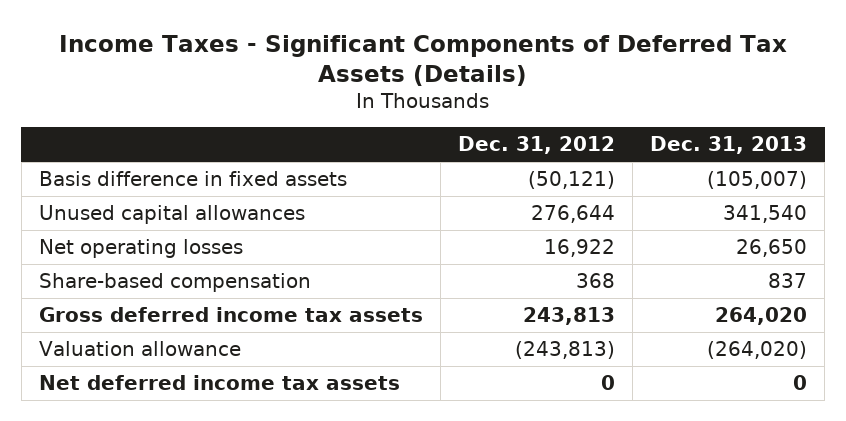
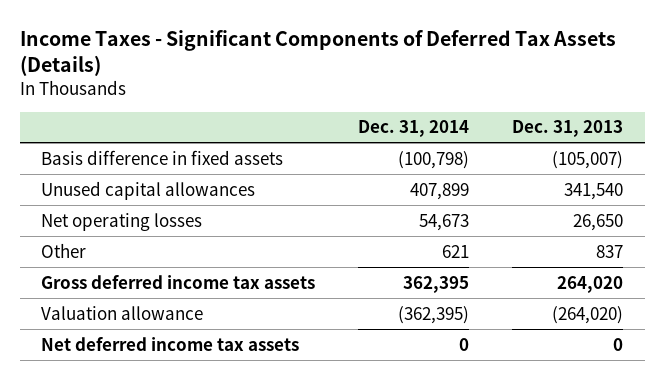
[458,136,616,155] Dec. 31, 2012 -> none
none -> [358,120,470,138] Dec. 31, 2014
[38,273,311,293] Share-based compensation -> [41,242,87,258] Other

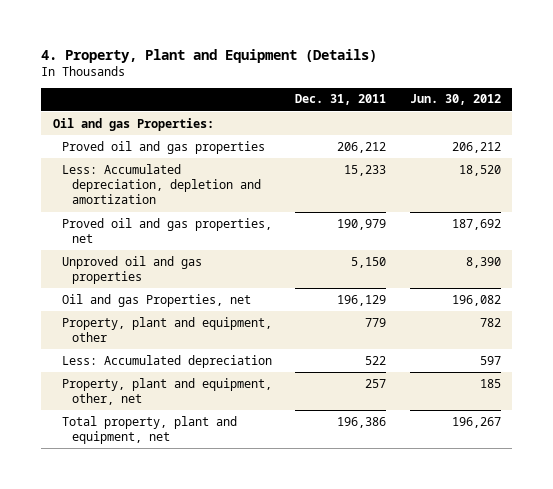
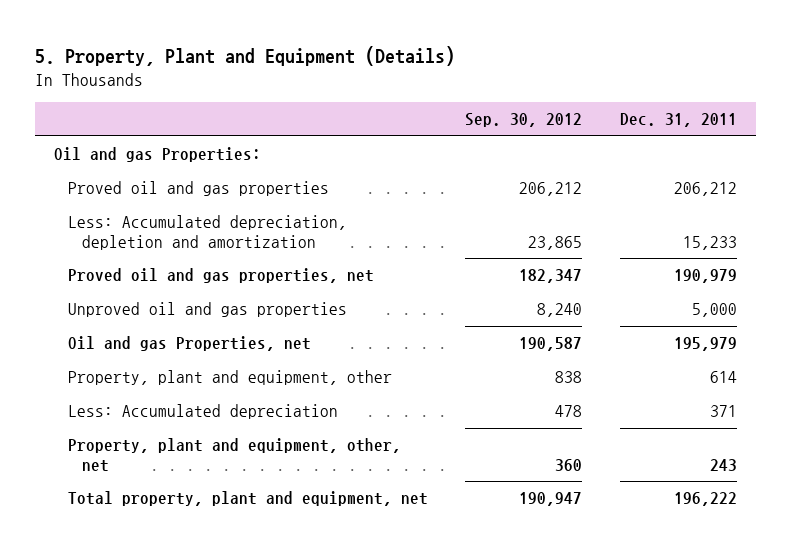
[41,48,378,63] 4. Property, Plant and Equipment (Details) -> [35,45,456,66] 5. Property, Plant and Equipment (Details)
[409,94,501,106] Jun. 30, 2012 -> none
none -> [465,113,583,128] Sep. 30, 2012
[351,256,387,268] 5,150 -> [692,303,738,318] 5,000
[337,294,387,306] 196,129 -> [674,337,738,352] 195,979
[365,317,387,327] 779 -> [710,371,738,384] 614
[365,355,387,365] 522 -> [710,405,738,418] 371
[365,378,387,388] 257 -> [710,459,738,472] 243
[337,416,387,428] 196,386 -> [674,492,738,507] 196,222

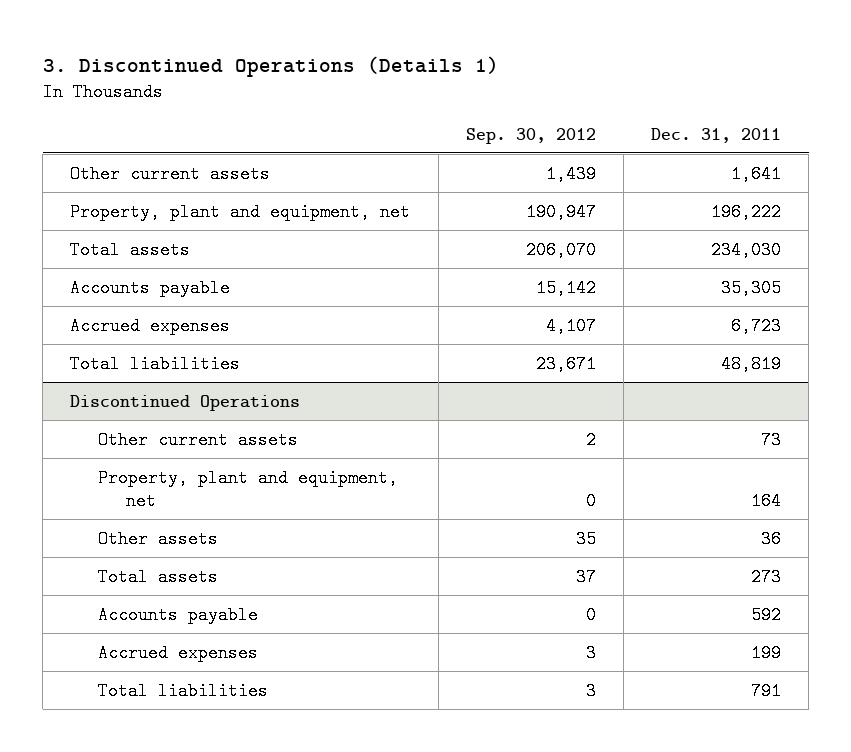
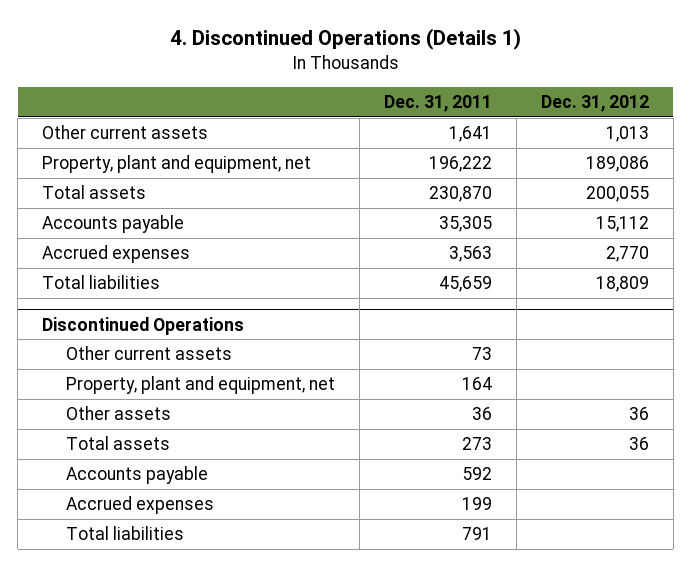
[42,55,499,77] 3. Discontinued Operations (Details 1) -> [169,28,521,51] 4. Discontinued Operations (Details 1)
[465,127,596,144] Sep. 30, 2012 -> none
none -> [540,95,649,113] Dec. 31, 2012
[711,240,782,259] 234,030 -> [428,186,492,203] 230,870
[731,316,782,335] 6,723 -> [448,246,492,263] 3,563
[721,354,782,373] 48,819 -> [438,276,492,293] 45,659

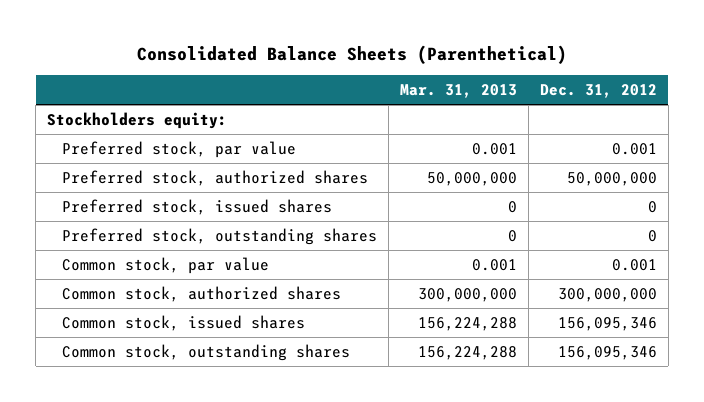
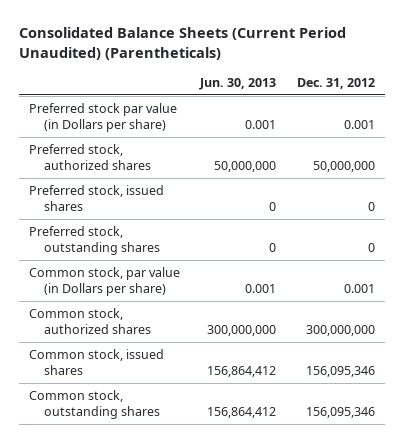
[137,44,568,64] Consolidated Balance Sheets (Parenthetical) -> [18,27,346,60] Consolidated Balance Sheets (Current Period Unaudited) (Parentheticals)
[399,84,517,99] Mar. 31, 2013 -> none
none -> [199,77,277,90] Jun. 30, 2013
[47,111,228,129] Stockholders equity: -> none
[62,140,297,158] Preferred stock, par value -> [28,102,177,132] Preferred stock par value (in Dollars per share)
[62,256,270,274] Common stock, par value -> [28,266,180,296] Common stock, par value (in Dollars per share)

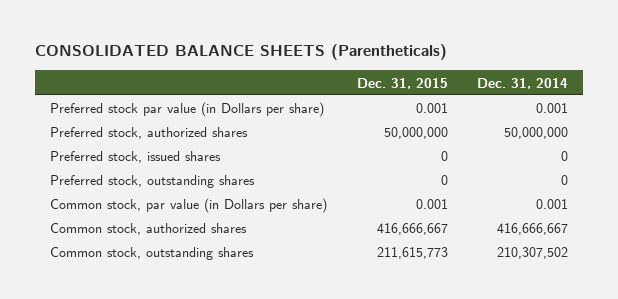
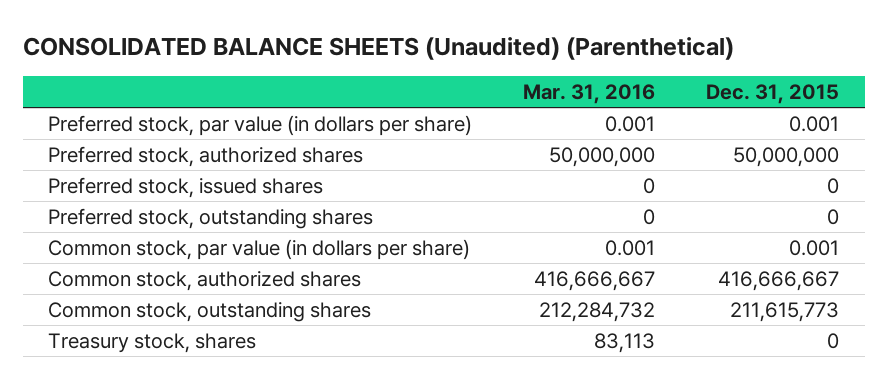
[34,44,447,61] CONSOLIDATED BALANCE SHEETS (Parentheticals) -> [23,37,735,61] CONSOLIDATED BALANCE SHEETS (Unaudited) (Parenthetical)
[477,77,569,89] Dec. 31, 2014 -> none
none -> [523,83,656,104] Mar. 31, 2016
[49,102,324,118] Preferred stock par value (in Dollars per share) -> [48,114,473,136] Preferred stock, par value (in dollars per share)
[49,198,327,214] Common stock, par value (in Dollars per share) -> [48,238,471,260] Common stock, par value (in dollars per share)
none -> [48,332,257,353] Treasury stock, shares

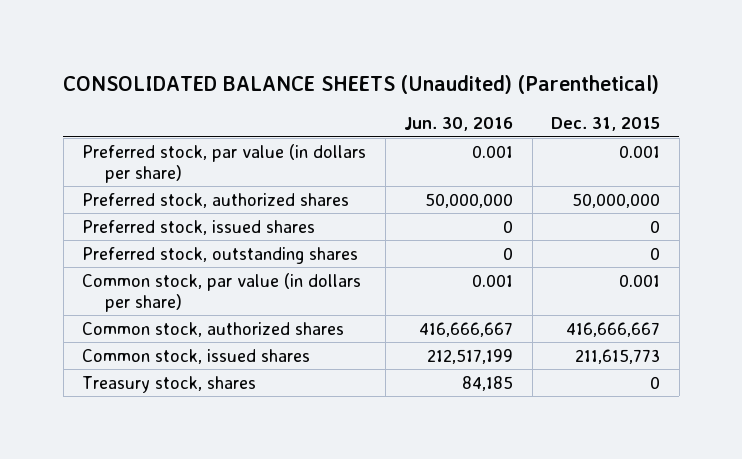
[523,83,656,104] Mar. 31, 2016 -> none
none -> [404,117,514,132] Jun. 30, 2016
[48,301,372,322] Common stock, outstanding shares -> [82,348,311,364] Common stock, issued shares

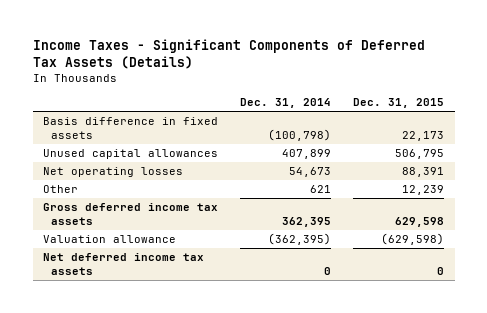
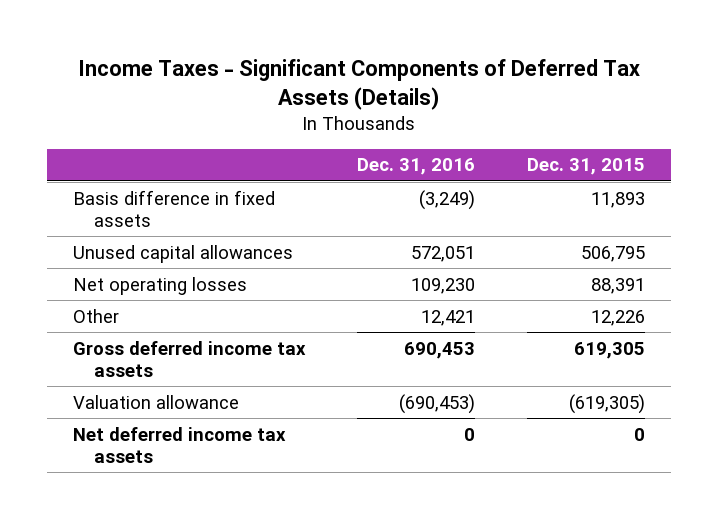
[240,98,332,109] Dec. 31, 2014 -> none
none -> [357,158,476,176] Dec. 31, 2016
[401,130,444,141] 22,173 -> [591,191,646,208] 11,893
[401,185,444,196] 12,239 -> [591,309,646,326] 12,226
[394,216,444,227] 629,598 -> [574,341,646,359] 619,305
[380,233,444,246] (629,598) -> [569,393,646,414] (619,305)

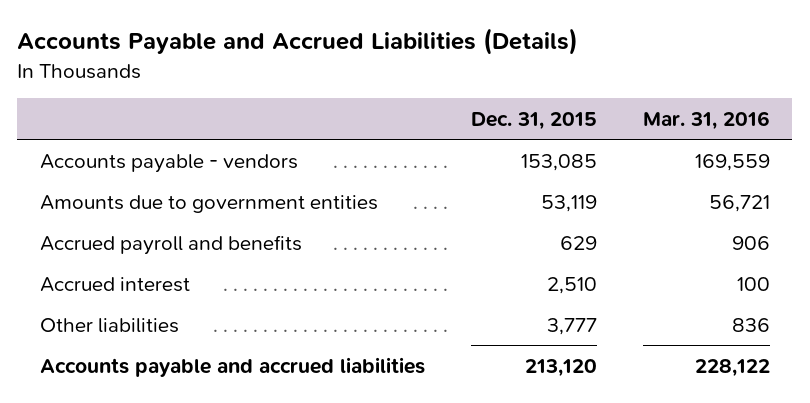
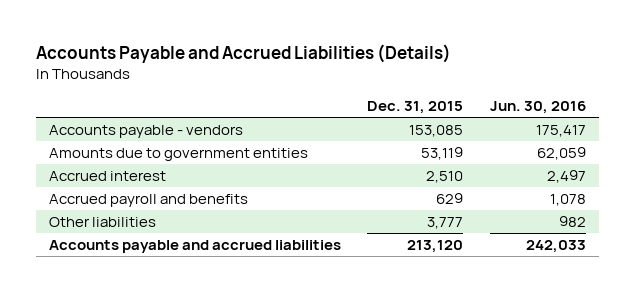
[642,110,770,130] Mar. 31, 2016 -> none
none -> [489,101,586,115] Jun. 30, 2016
[40,234,303,255] Accrued payroll and benefits -> [49,194,249,208] Accrued payroll and benefits

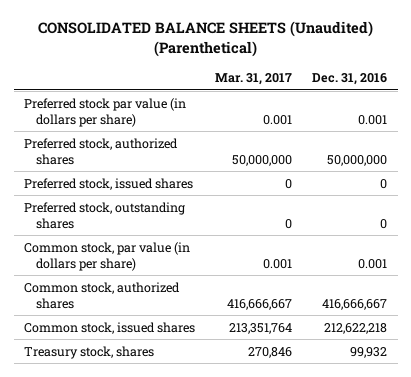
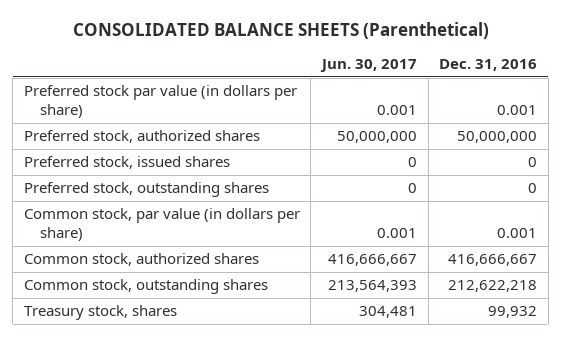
[37,21,373,57] CONSOLIDATED BALANCE SHEETS (Unaudited) (Parenthetical) -> [72,21,489,39] CONSOLIDATED BALANCE SHEETS (Parenthetical)
[215,72,293,85] Mar. 31, 2017 -> none
none -> [320,59,418,73] Jun. 30, 2017
[23,321,195,334] Common stock, issued shares -> [23,279,268,295] Common stock, outstanding shares

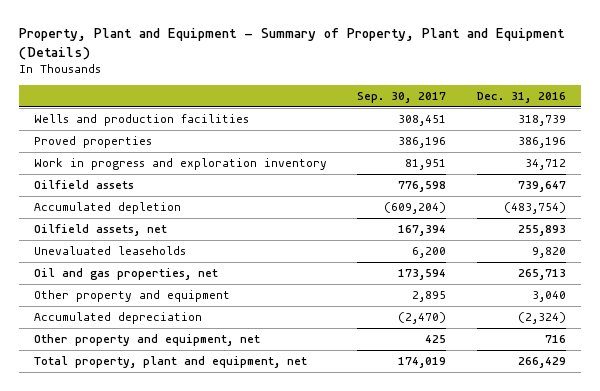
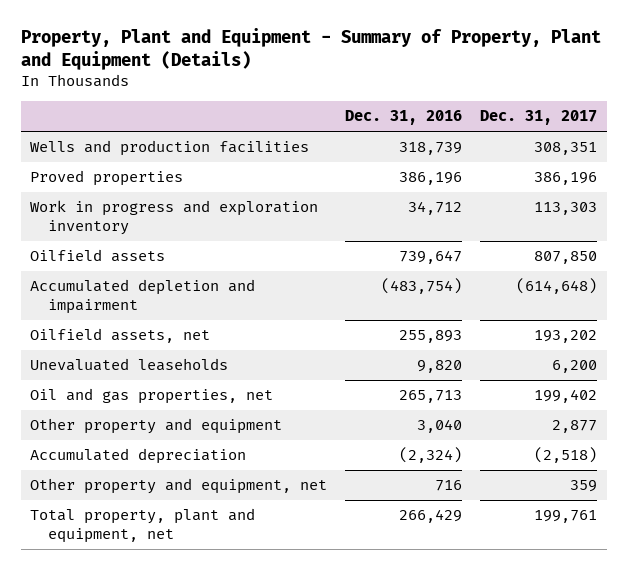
[357,92,447,104] Sep. 30, 2017 -> none
none -> [480,110,598,126] Dec. 31, 2017
[33,202,181,215] Accumulated depletion -> [29,279,255,314] Accumulated depletion and impairment

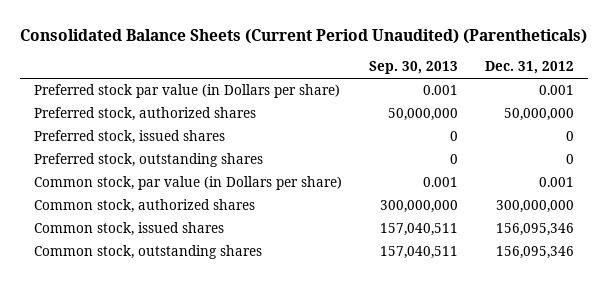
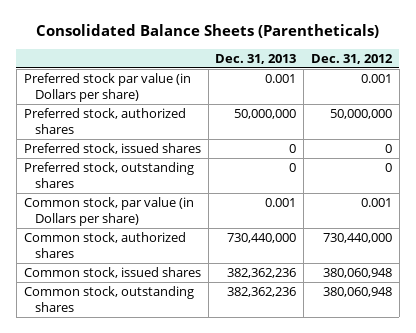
[20,29,588,45] Consolidated Balance Sheets (Current Period Unaudited) (Parentheticals) -> [35,24,379,39] Consolidated Balance Sheets (Parentheticals)
[369,61,459,75] Sep. 30, 2013 -> none
none -> [215,54,297,65] Dec. 31, 2013
[496,200,575,214] 300,000,000 -> [322,232,392,243] 730,440,000
[496,223,575,237] 156,095,346 -> [322,267,392,278] 380,060,948
[496,246,575,260] 156,095,346 -> [322,286,392,297] 380,060,948

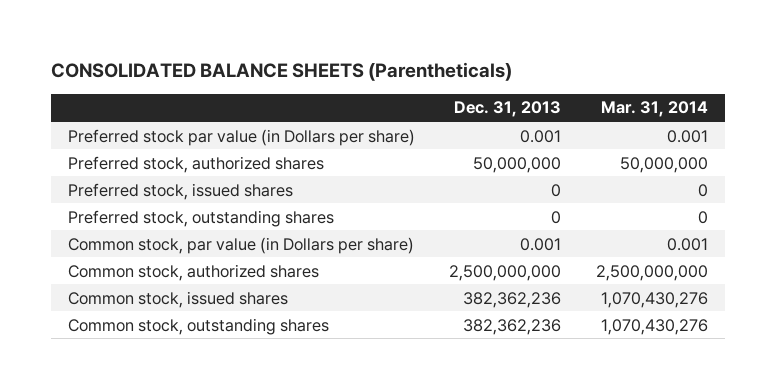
[35,24,379,39] Consolidated Balance Sheets (Parentheticals) -> [51,62,513,82] CONSOLIDATED BALANCE SHEETS (Parentheticals)
[310,54,393,65] Dec. 31, 2012 -> none
none -> [600,101,708,118] Mar. 31, 2014
[227,232,297,243] 730,440,000 -> [449,264,562,281] 2,500,000,000

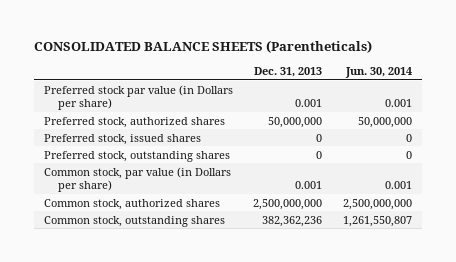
[600,101,708,118] Mar. 31, 2014 -> none
none -> [344,66,412,78] Jun. 30, 2014
[68,290,289,308] Common stock, issued shares -> none

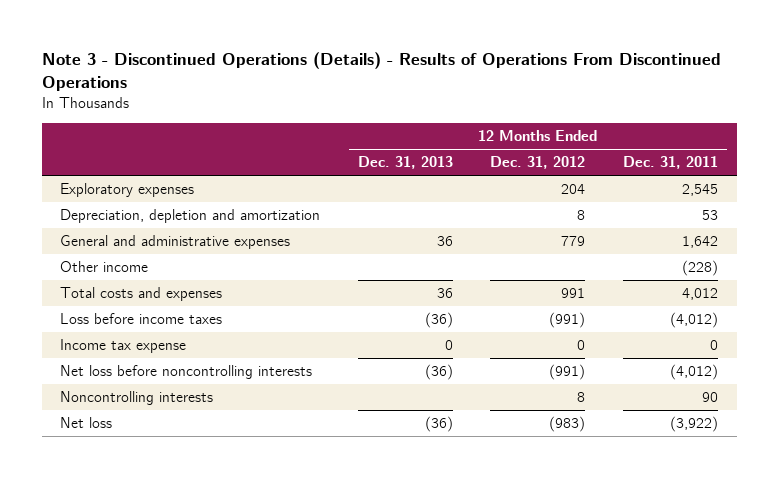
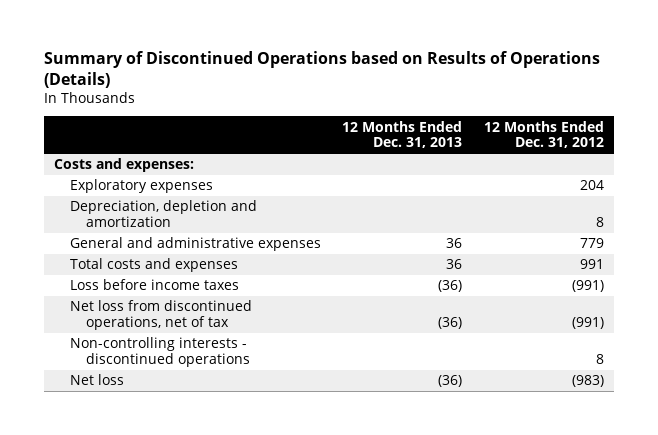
[41,51,721,92] Note 3 - Discontinued Operations (Details) - Results of Operations From Discontinued Operations -> [43,51,600,88] Summary of Discontinued Operations based on Results of Operations (Details)
[622,156,718,170] Dec. 31, 2011 -> none
none -> [54,158,195,173] Costs and expenses:
[60,261,149,273] Other income -> none
[60,339,187,354] Income tax expense -> none
[60,365,313,380] Net loss before noncontrolling interests -> [70,300,253,330] Net loss from discontinued operations, net of tax
[60,391,214,406] Noncontrolling interests -> [70,337,251,367] Non-controlling interests - discontinued operations

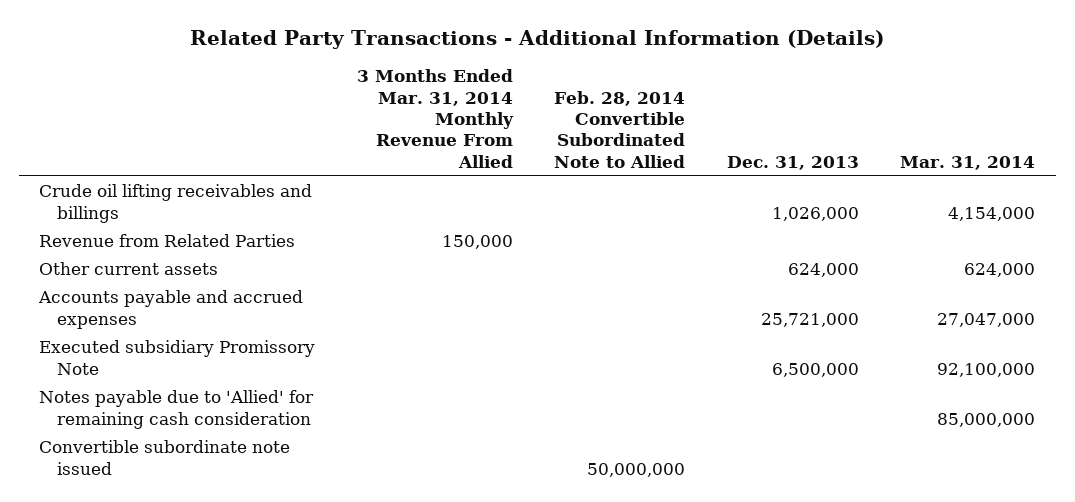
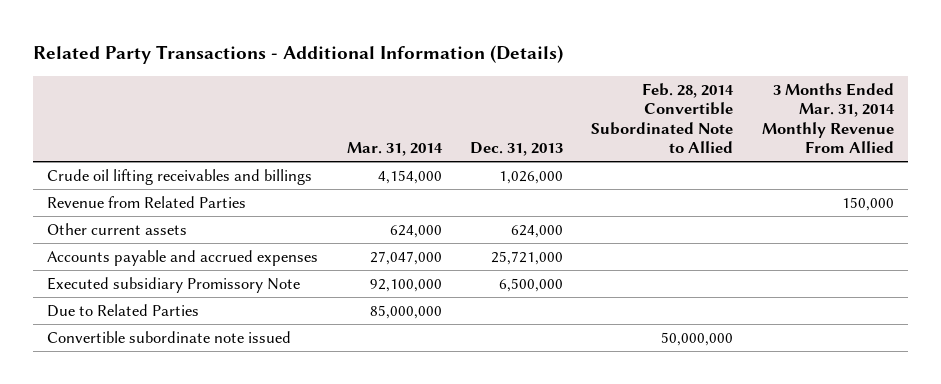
[39,390,315,429] Notes payable due to 'Allied' for remaining cash consideration -> [47,303,200,317] Due to Related Parties

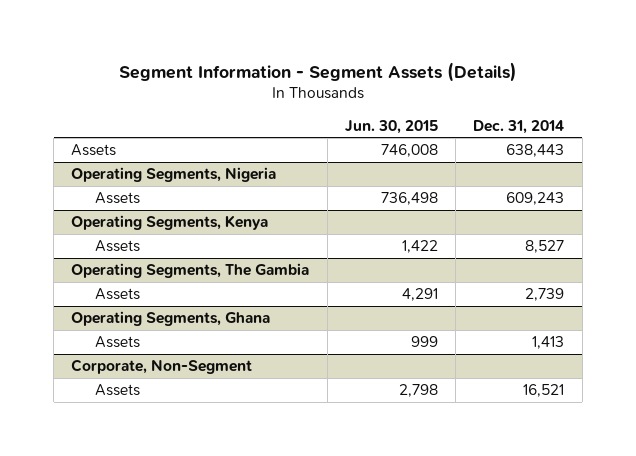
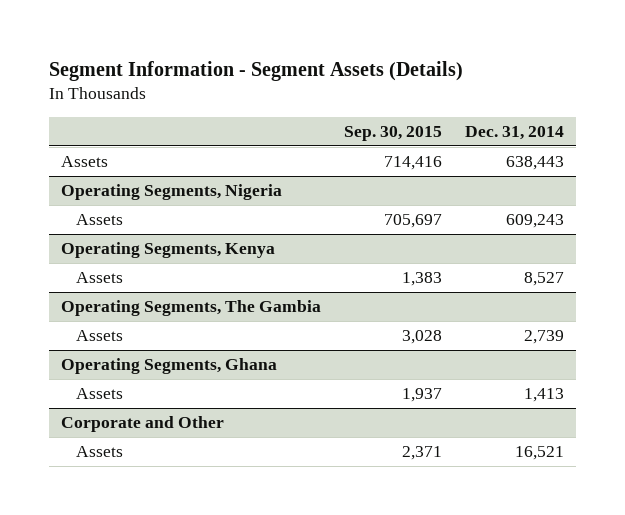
[344,119,438,134] Jun. 30, 2015 -> none
none -> [343,125,442,141] Sep. 30, 2015
[71,359,253,375] Corporate, Non-Segment -> [60,416,224,433] Corporate and Other

